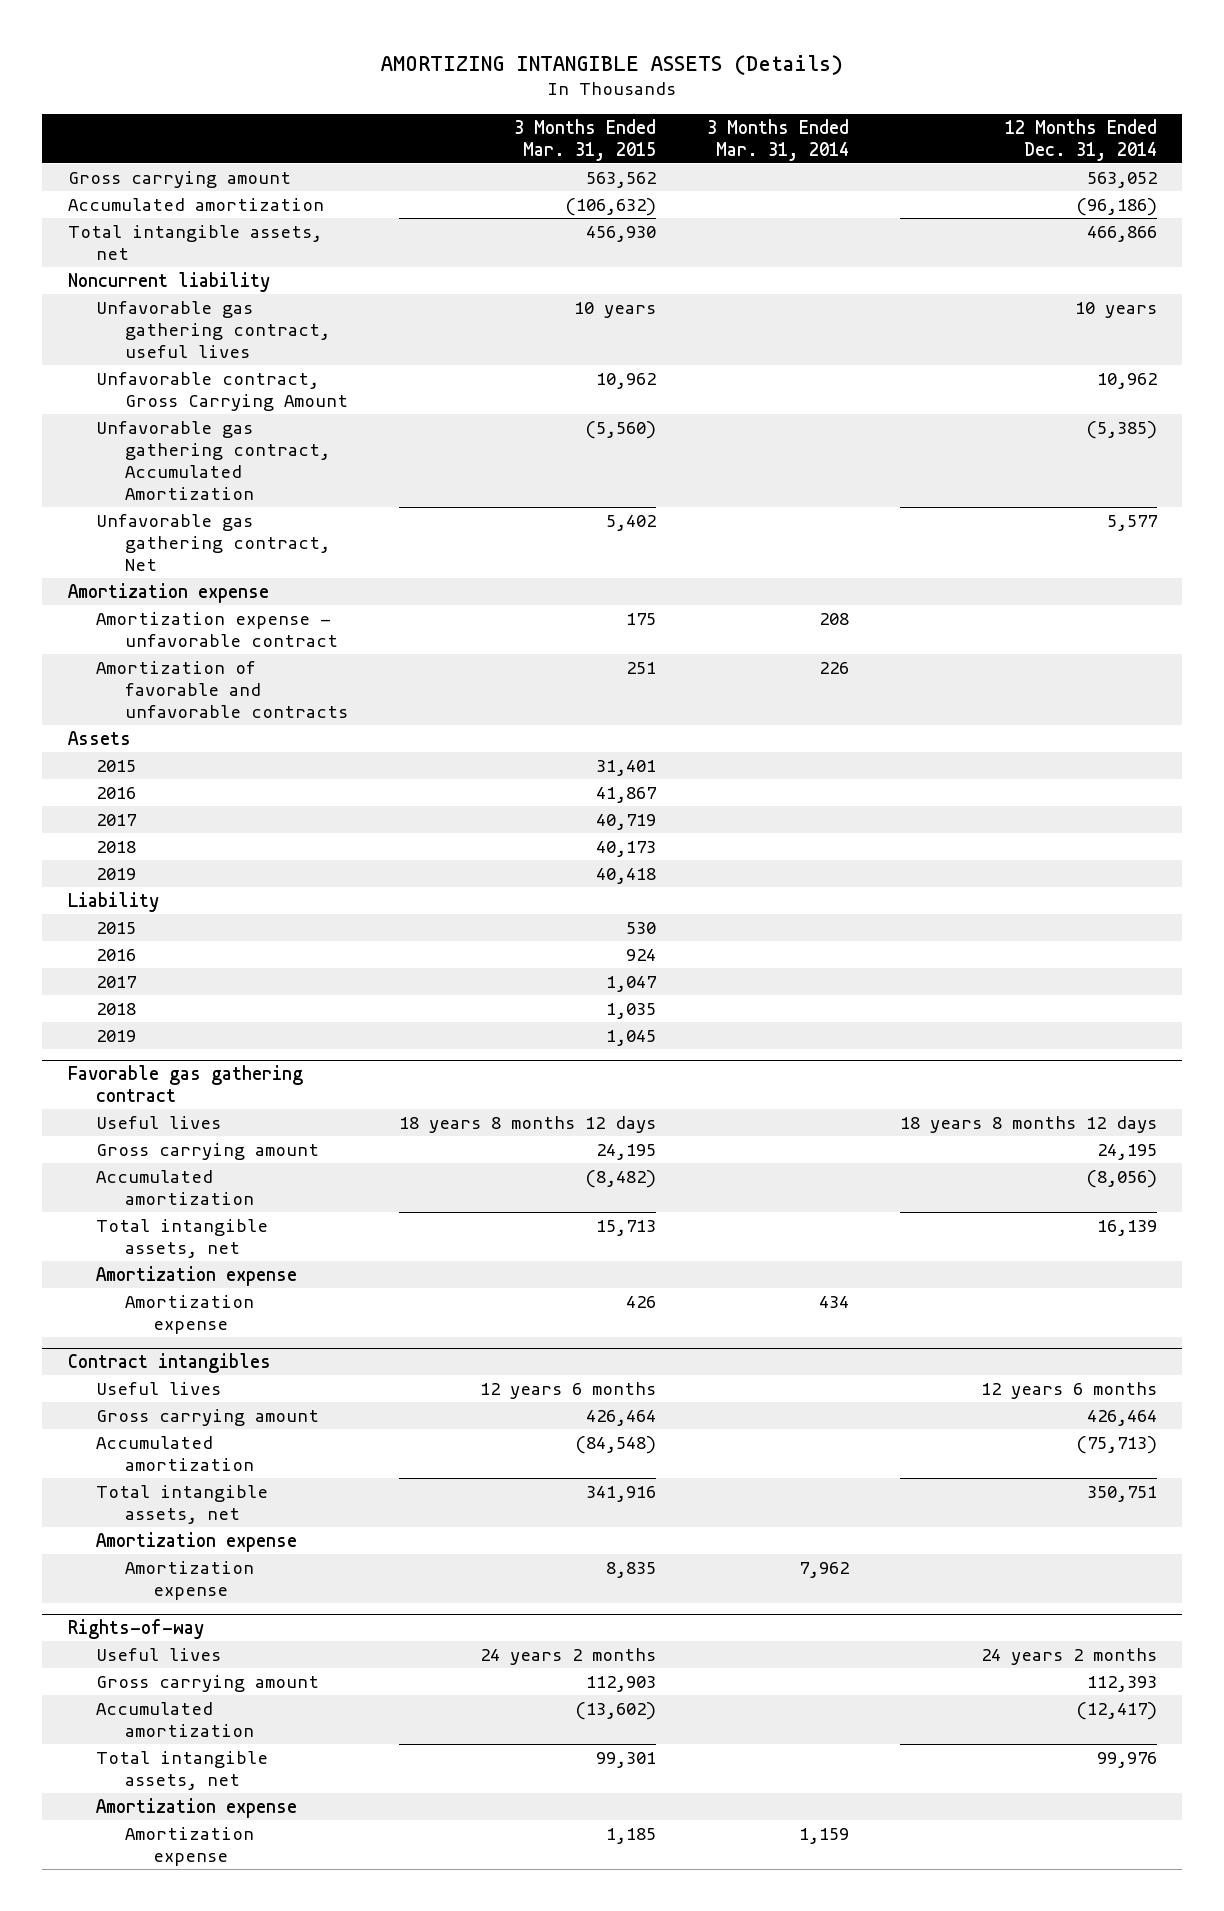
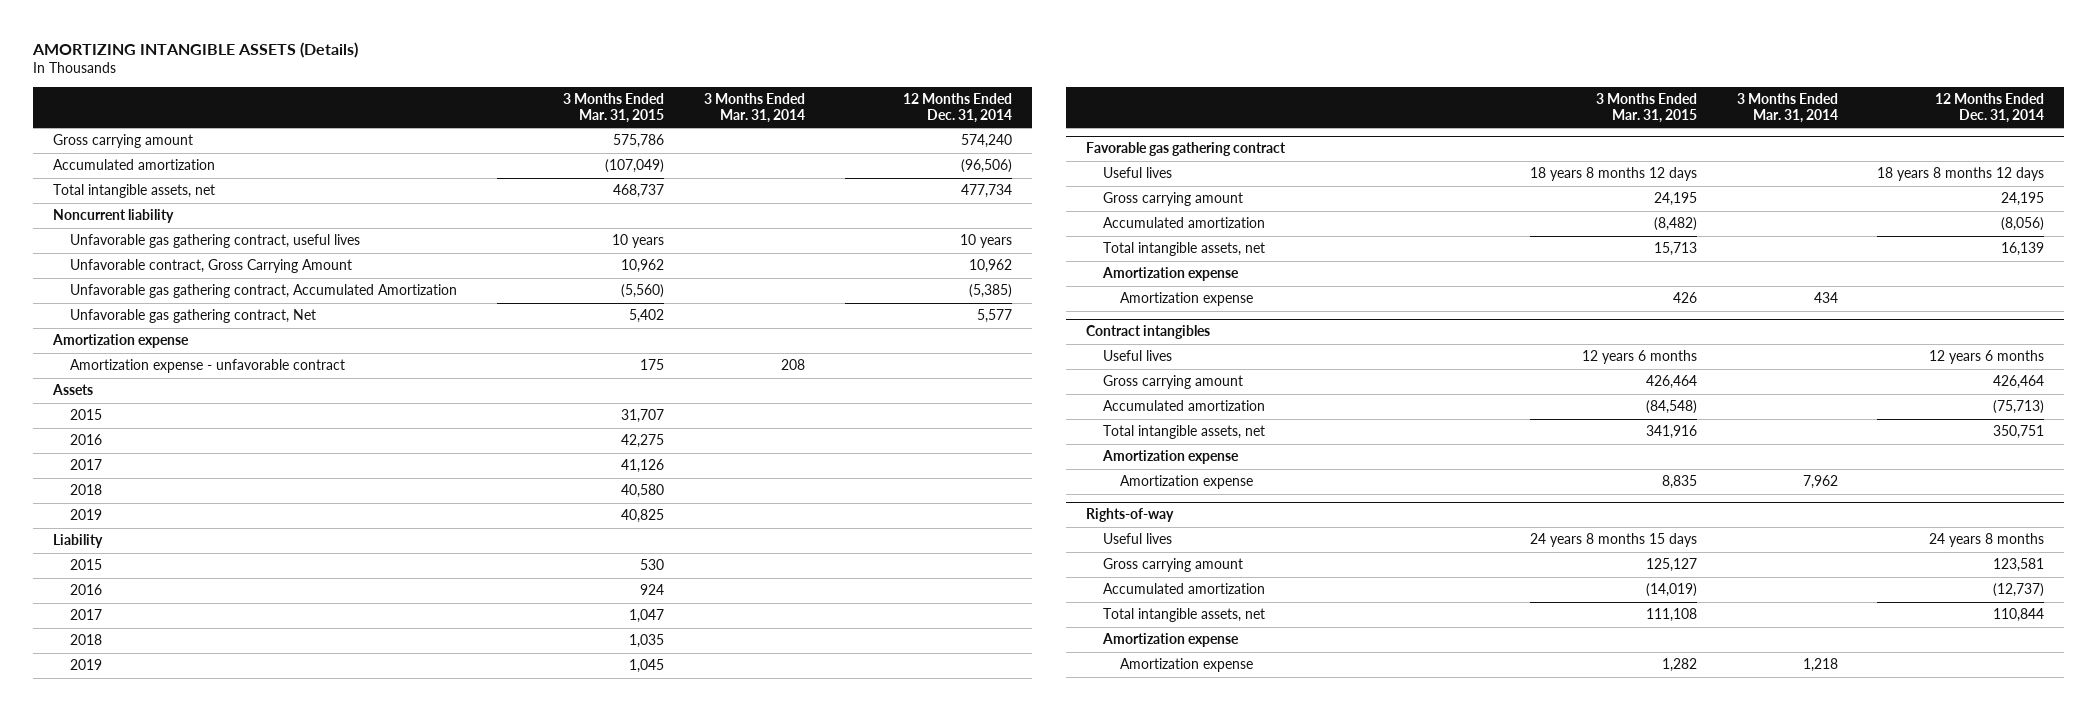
[585,171,656,188] 563,562 -> [613,134,665,149] 575,786
[1086,171,1157,188] 563,052 -> [960,134,1012,149] 574,240
[564,197,656,216] (106,632) -> [605,159,665,174] (107,049)
[1075,197,1157,216] (96,186) -> [960,159,1012,174] (96,506)
[585,225,656,242] 456,930 -> [613,184,665,199] 468,737
[1086,225,1157,242] 466,866 -> [960,184,1012,199] 477,734
[96,660,348,719] Amortization of favorable and unfavorable contracts -> none
[595,759,656,776] 31,401 -> [621,409,665,424] 31,707
[595,786,656,803] 41,867 -> [621,434,665,449] 42,275
[595,813,656,830] 40,719 -> [621,459,665,474] 41,126
[595,840,656,857] 40,173 -> [621,484,665,499] 40,580
[595,867,656,884] 40,418 -> [621,509,665,524] 40,825
[479,1647,656,1665] 24 years 2 months -> [1529,533,1697,548] 24 years 8 months 15 days
[980,1647,1157,1665] 24 years 2 months -> [1929,533,2045,548] 24 years 8 months
[585,1675,656,1692] 112,903 -> [1645,558,1697,573] 125,127
[1086,1675,1157,1692] 112,393 -> [1993,558,2045,573] 123,581
[574,1701,656,1720] (13,602) -> [1645,583,1697,598] (14,019)
[1075,1701,1157,1720] (12,417) -> [1993,583,2045,598] (12,737)
[595,1751,656,1768] 99,301 -> [1645,608,1697,623] 111,108
[1096,1751,1157,1768] 99,976 -> [1993,608,2045,623] 110,844
[605,1827,656,1844] 1,185 -> [1661,658,1697,673] 1,282
[798,1827,849,1844] 1,159 -> [1802,658,1838,673] 1,218

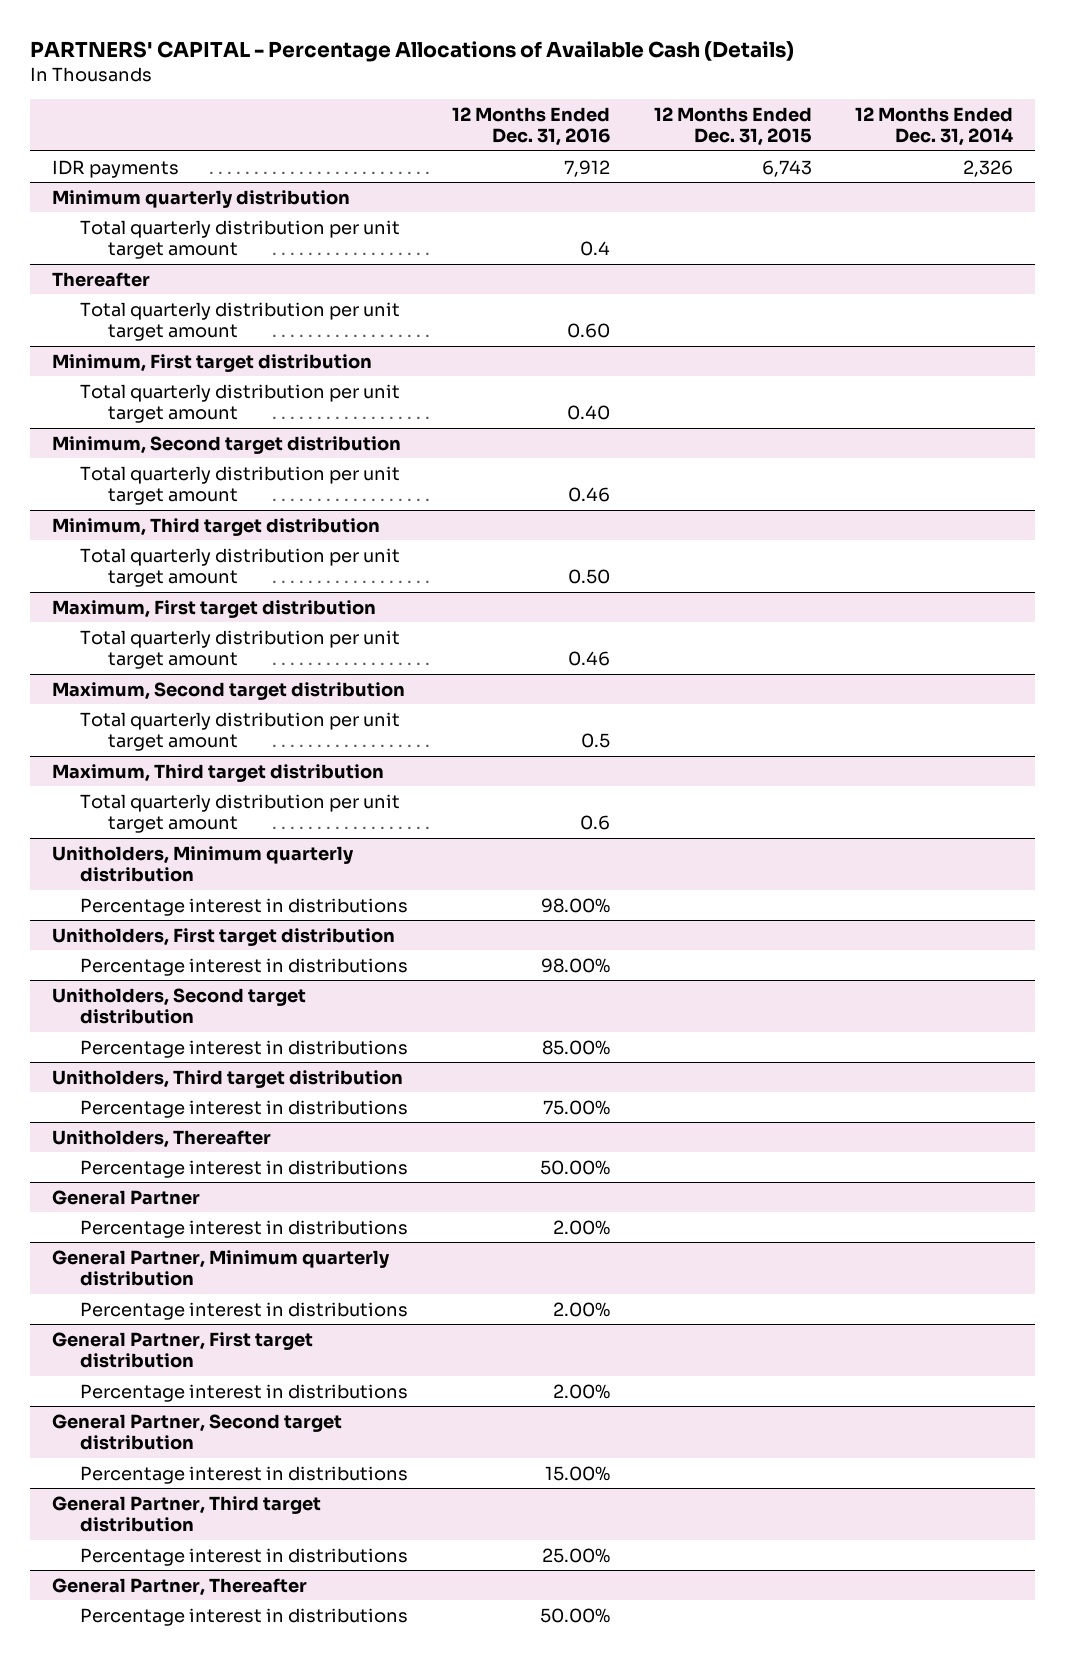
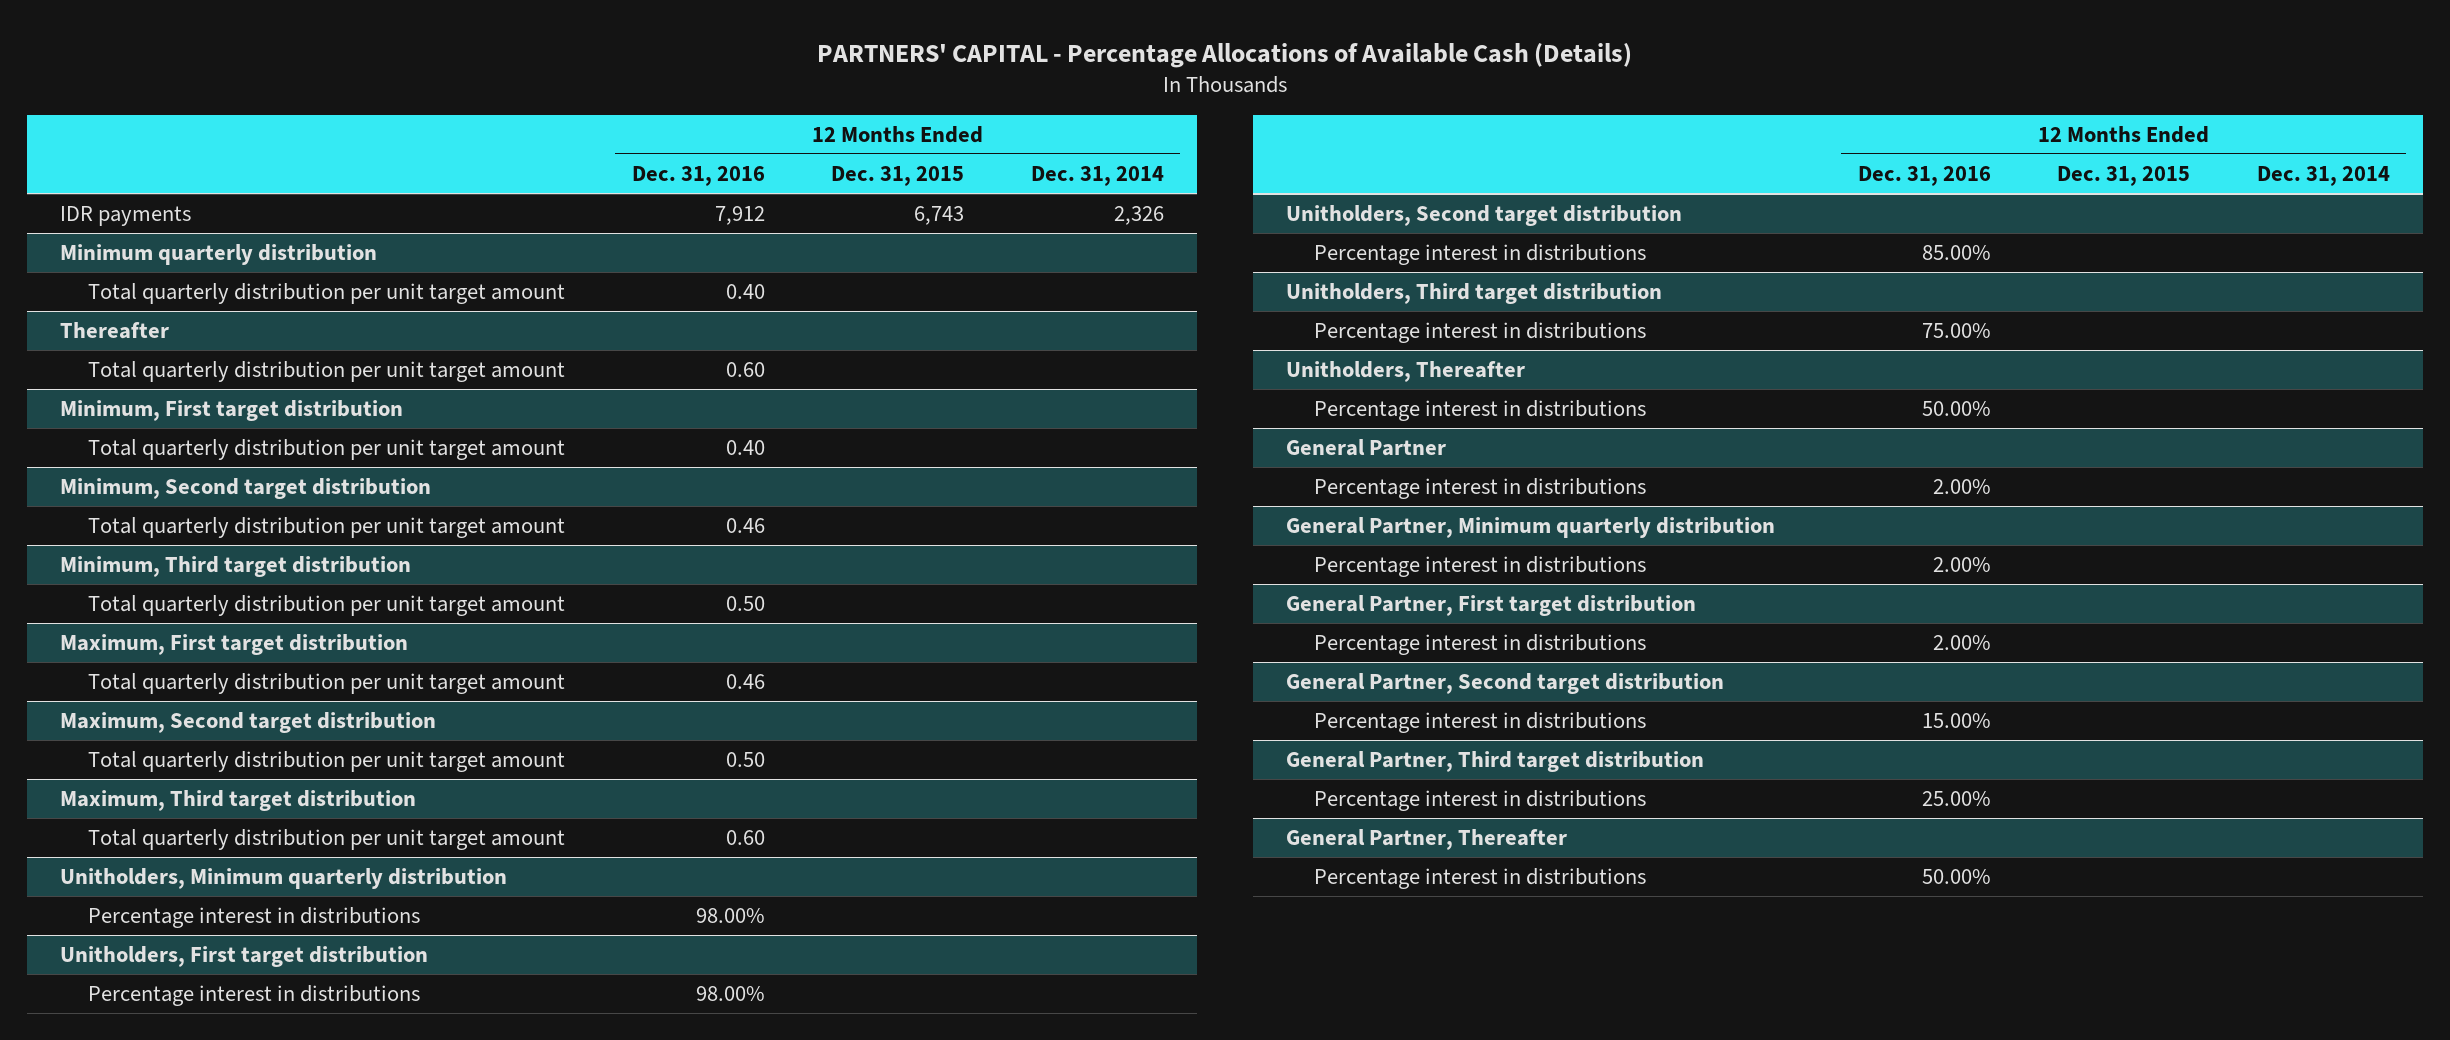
[579,241,610,257] 0.4 -> [725,284,765,300] 0.40
[580,733,610,749] 0.5 -> [725,752,765,768] 0.50
[579,815,610,831] 0.6 -> [725,830,765,846] 0.60

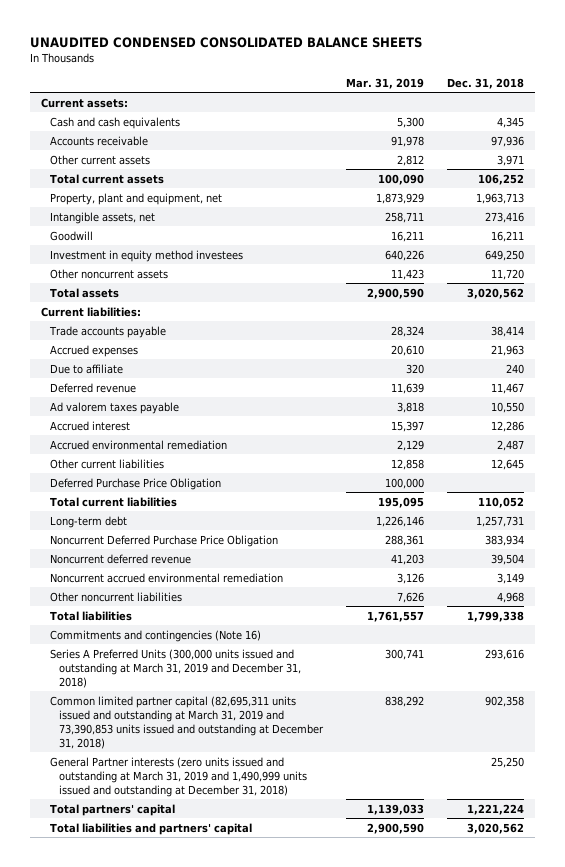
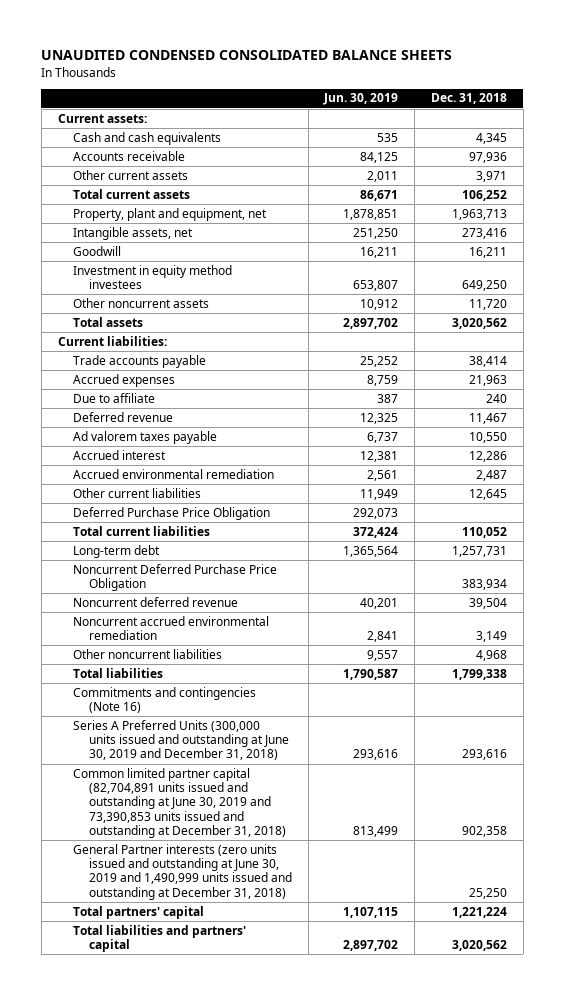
[345,77,424,89] Mar. 31, 2019 -> none
none -> [323,93,399,106] Jun. 30, 2019
[50,648,302,688] Series A Preferred Units (300,000 units issued and outstanding at March 31, 2019 and December 31, 2018) -> [73,719,289,761] Series A Preferred Units (300,000 units issued and outstanding at June 30, 2019 and December 31, 2018)
[50,695,325,749] Common limited partner capital (82,695,311 units issued and outstanding at March 31, 2019 and 73,390,853 units issued and outstanding at December 31, 2018) -> [73,767,286,839] Common limited partner capital (82,704,891 units issued and outstanding at June 30, 2019 and 73,390,853 units issued and outstanding at December 31, 2018)
[50,756,308,797] General Partner interests (zero units issued and outstanding at March 31, 2019 and 1,490,999 units issued and outstanding at December 31, 2018) -> [73,843,292,900] General Partner interests (zero units issued and outstanding at June 30, 2019 and 1,490,999 units issued and outstanding at December 31, 2018)

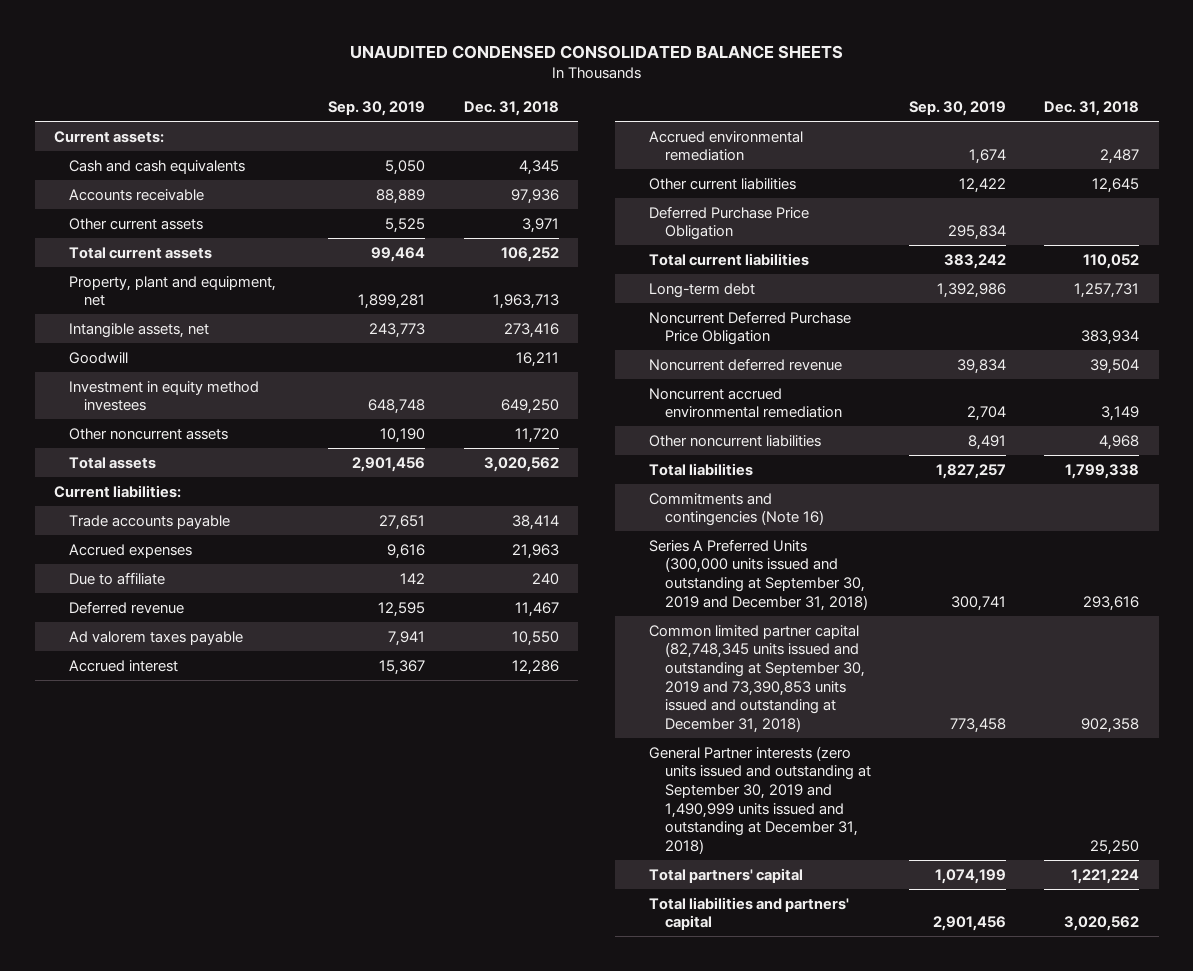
[323,93,399,106] Jun. 30, 2019 -> none
none -> [328,100,426,116] Sep. 30, 2019
[73,719,289,761] Series A Preferred Units (300,000 units issued and outstanding at June 30, 2019 and December 31, 2018) -> [649,538,868,611] Series A Preferred Units (300,000 units issued and outstanding at September 30, 2019 and December 31, 2018)
[73,767,286,839] Common limited partner capital (82,704,891 units issued and outstanding at June 30, 2019 and 73,390,853 units issued and outstanding at December 31, 2018) -> [649,624,865,733] Common limited partner capital (82,748,345 units issued and outstanding at September 30, 2019 and 73,390,853 units issued and outstanding at December 31, 2018)
[73,843,292,900] General Partner interests (zero units issued and outstanding at June 30, 2019 and 1,490,999 units issued and outstanding at December 31, 2018) -> [649,745,871,854] General Partner interests (zero units issued and outstanding at September 30, 2019 and 1,490,999 units issued and outstanding at December 31, 2018)

